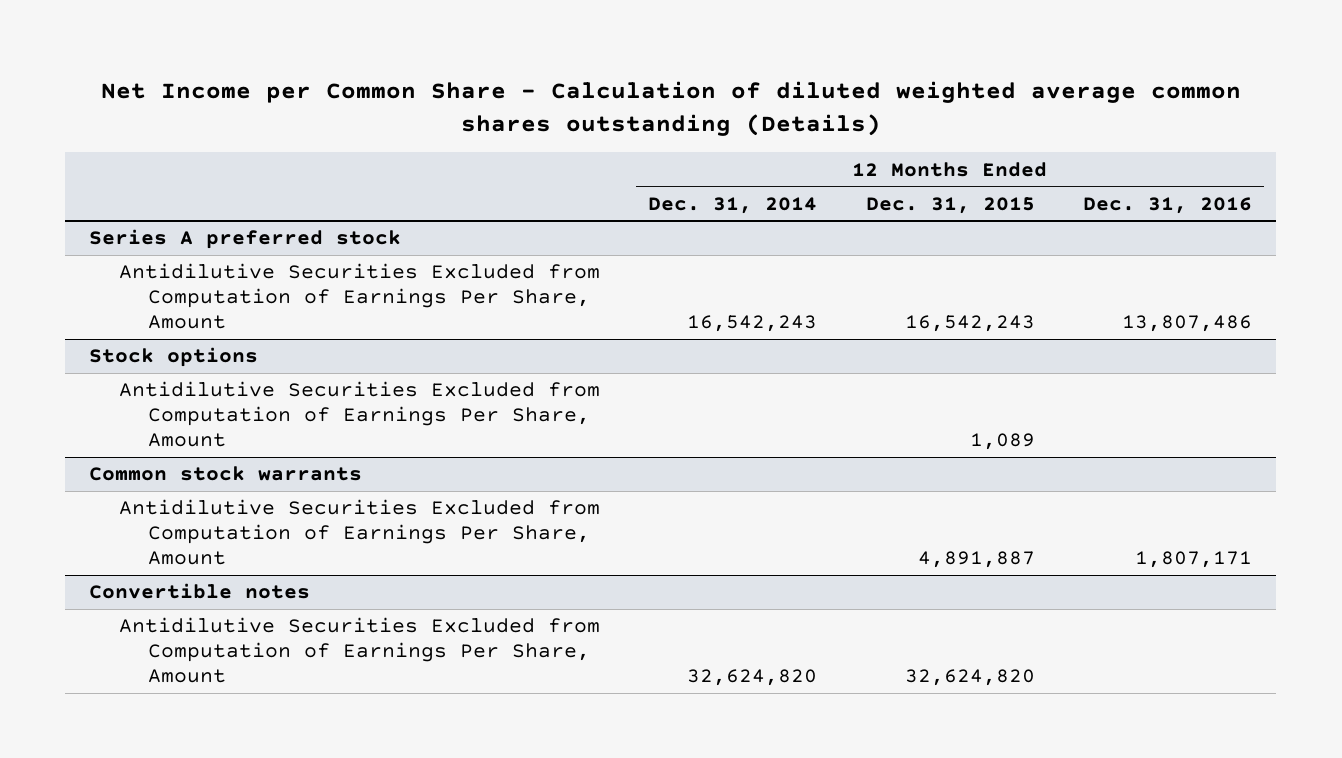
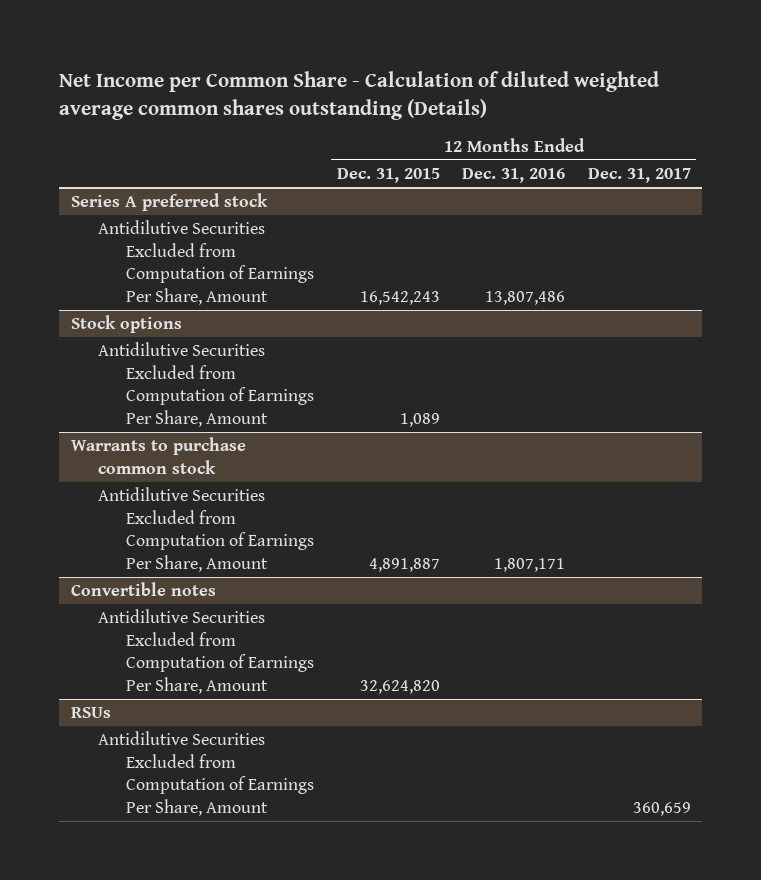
[648,196,818,214] Dec. 31, 2014 -> none
none -> [587,168,691,184] Dec. 31, 2017
[89,466,363,482] Common stock warrants -> [70,437,246,474] Warrants to purchase common stock
none -> [70,707,111,719] RSUs
none -> [98,731,315,817] Antidilutive Securities Excluded from Computation of Earnings Per Share, Amount

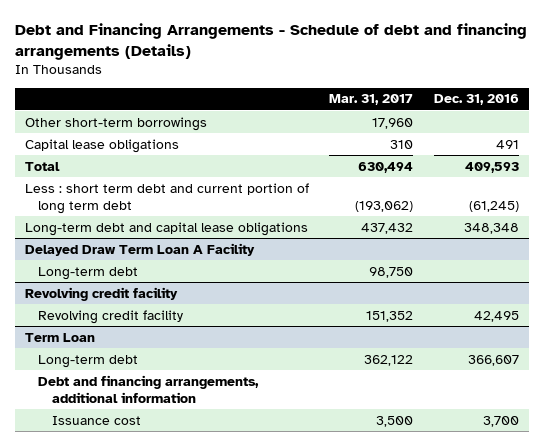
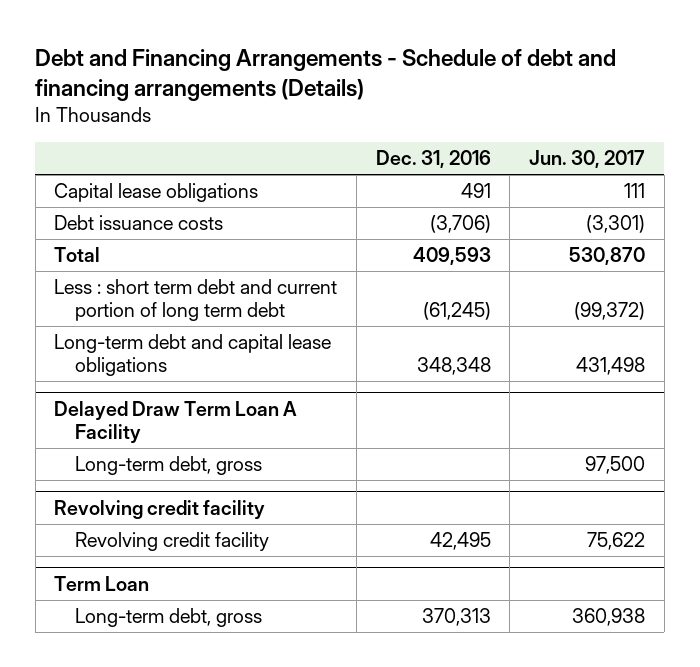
[329,94,414,106] Mar. 31, 2017 -> none
none -> [529,149,646,168] Jun. 30, 2017
[24,116,207,131] Other short-term borrowings -> none
none -> [54,215,224,231] Debt issuance costs
[38,266,139,280] Long-term debt -> [75,456,263,476] Long-term debt, gross
[38,374,260,403] Debt and financing arrangements, additional information -> none
[52,415,142,425] Issuance cost -> none
[38,354,139,368] Long-term debt -> [75,608,263,628] Long-term debt, gross
[467,354,519,366] 366,607 -> [421,608,491,627] 370,313

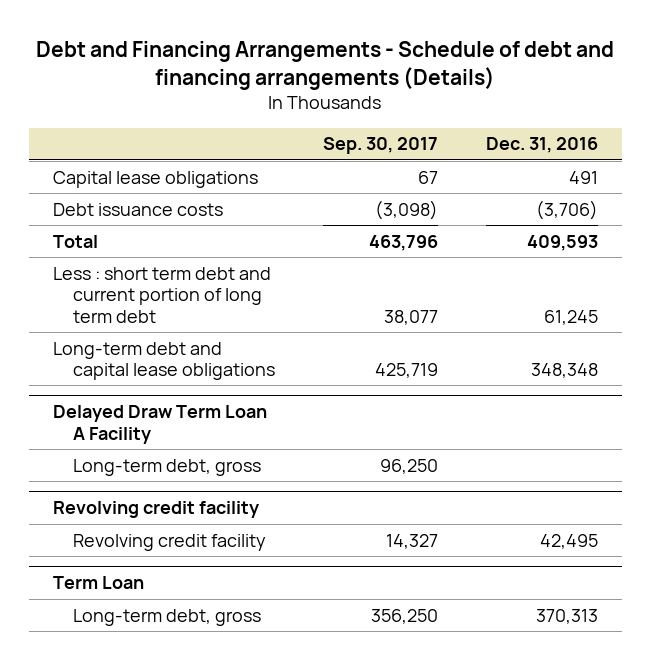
[529,149,646,168] Jun. 30, 2017 -> none
none -> [323,137,439,155] Sep. 30, 2017
[422,302,491,321] (61,245) -> [544,309,599,325] 61,245

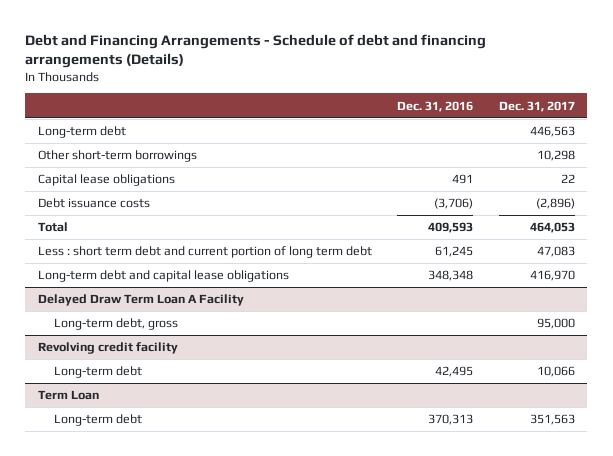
[323,137,439,155] Sep. 30, 2017 -> none
none -> [498,100,575,112] Dec. 31, 2017
none -> [37,126,126,139] Long-term debt
none -> [37,150,197,163] Other short-term borrowings
[73,533,267,551] Revolving credit facility -> [54,366,143,379] Long-term debt
[73,608,262,626] Long-term debt, gross -> [54,414,143,427] Long-term debt

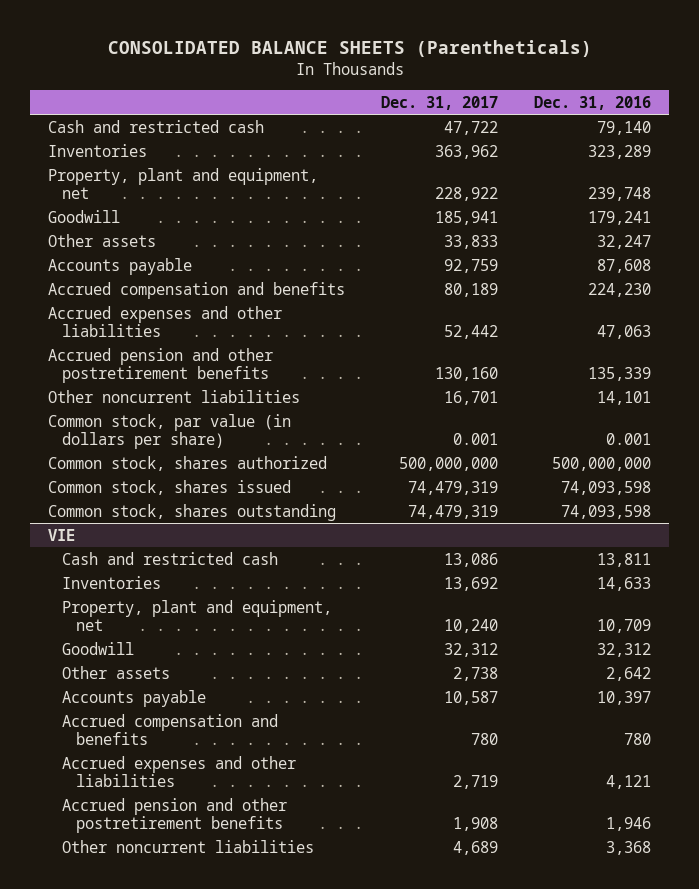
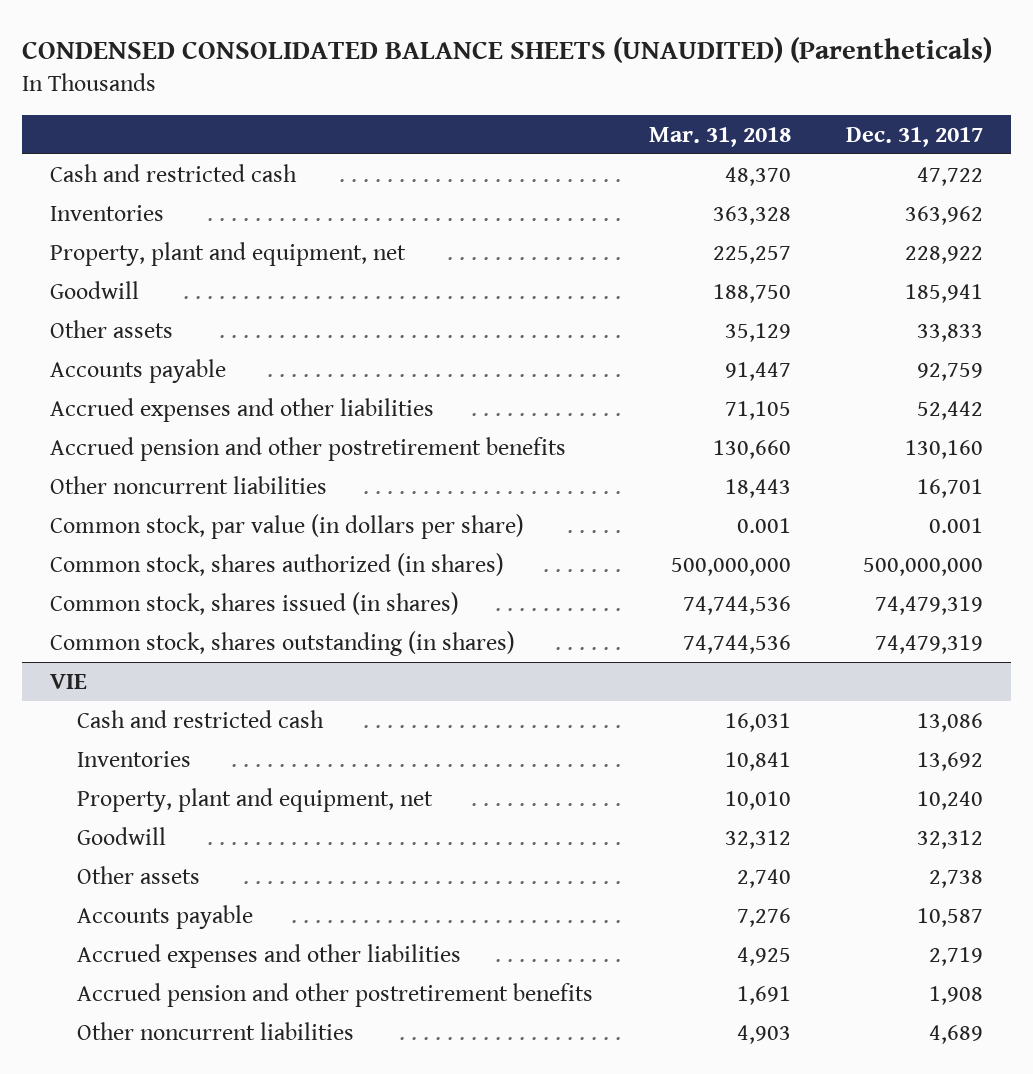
[107,40,592,58] CONSOLIDATED BALANCE SHEETS (Parentheticals) -> [21,36,992,63] CONDENSED CONSOLIDATED BALANCE SHEETS (UNAUDITED) (Parentheticals)
[534,95,652,110] Dec. 31, 2016 -> none
none -> [648,126,791,147] Mar. 31, 2018
[48,281,346,299] Accrued compensation and benefits -> none
[48,455,328,471] Common stock, shares authorized -> [49,552,504,576] Common stock, shares authorized (in shares)
[48,479,292,495] Common stock, shares issued -> [49,591,459,615] Common stock, shares issued (in shares)
[48,503,337,521] Common stock, shares outstanding -> [49,630,515,656] Common stock, shares outstanding (in shares)
[62,713,279,745] Accrued compensation and benefits -> none

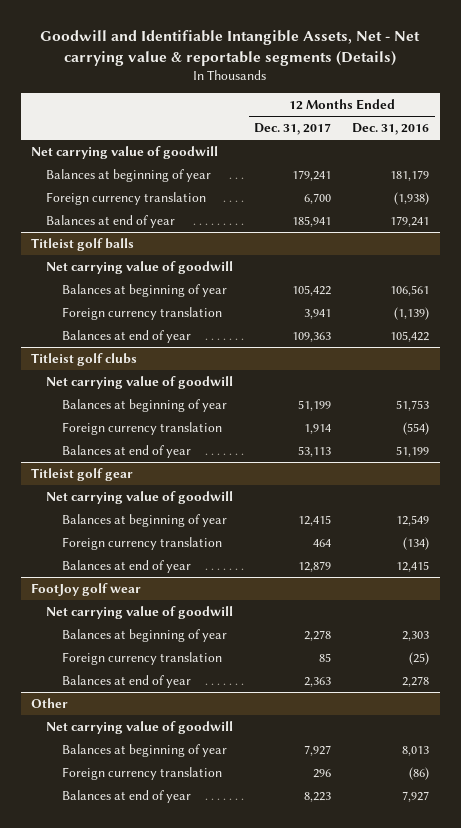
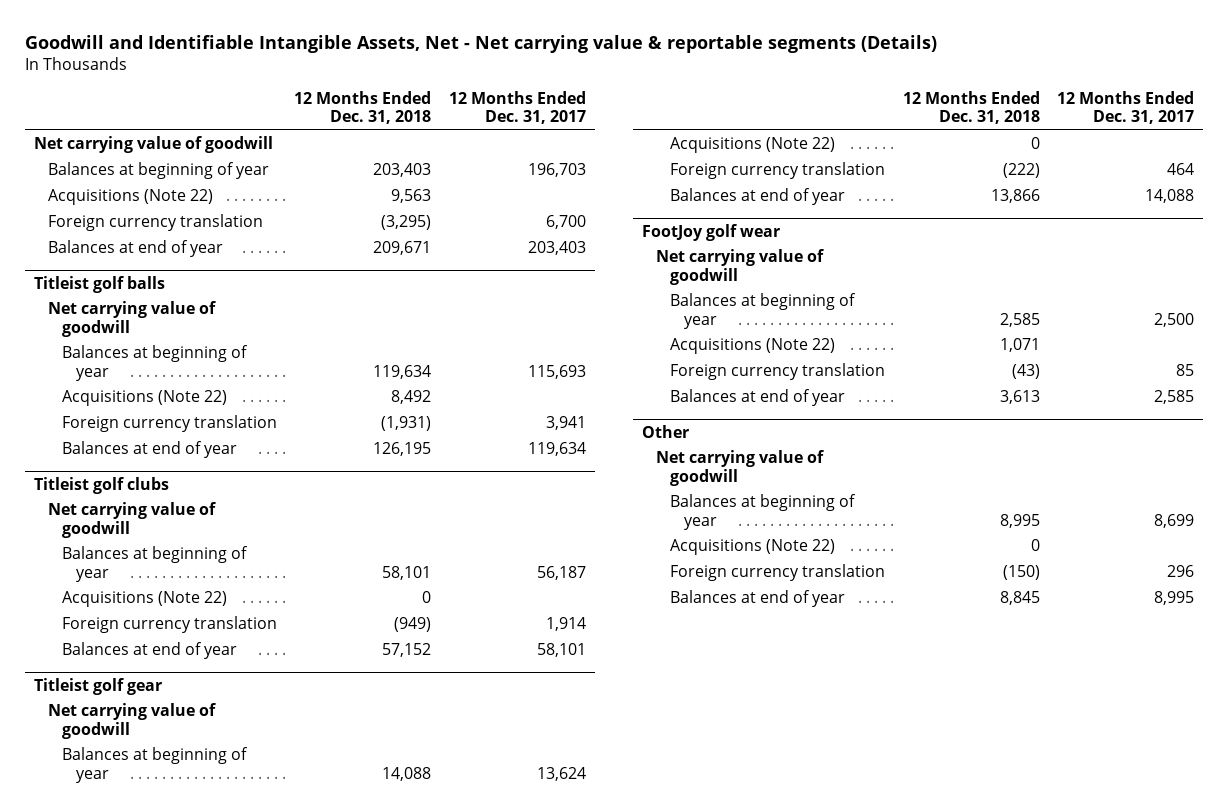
[352,122,430,135] Dec. 31, 2016 -> none
none -> [294,90,432,125] 12 Months Ended Dec. 31, 2018
[292,169,332,181] 179,241 -> [528,163,587,178] 196,703
none -> [47,189,213,206] Acquisitions (Note 22)
[292,215,332,227] 185,941 -> [528,241,587,256] 203,403
[292,284,332,296] 105,422 -> [528,365,587,380] 115,693
none -> [61,390,227,407] Acquisitions (Note 22)
[292,331,332,342] 109,363 -> [528,442,587,457] 119,634
[298,399,332,411] 51,199 -> [537,566,587,581] 56,187
none -> [61,591,227,608] Acquisitions (Note 22)
[298,445,332,457] 53,113 -> [537,643,587,658] 58,101
[298,514,332,526] 12,415 -> [537,767,587,782] 13,624
none -> [670,137,836,154] Acquisitions (Note 22)
[298,560,332,572] 12,879 -> [1145,189,1195,204] 14,088
[304,629,332,641] 2,278 -> [1154,313,1195,328] 2,500
none -> [670,338,836,355] Acquisitions (Note 22)
[304,676,332,687] 2,363 -> [1154,390,1195,405] 2,585
[304,744,332,756] 7,927 -> [1154,514,1195,529] 8,699
none -> [670,539,836,556] Acquisitions (Note 22)
[304,791,332,802] 8,223 -> [1154,591,1195,606] 8,995

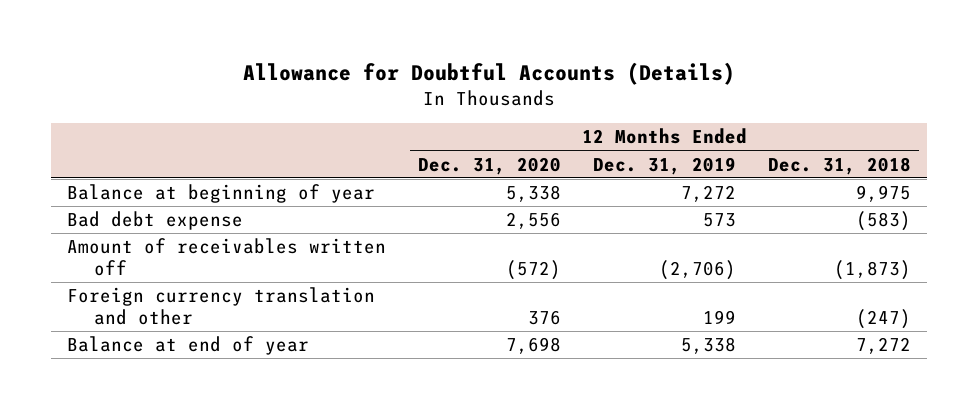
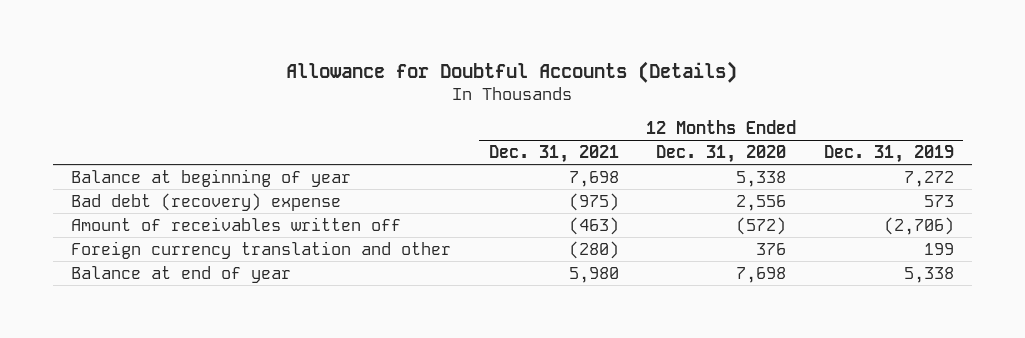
[768,156,912,175] Dec. 31, 2018 -> none
none -> [488,145,619,164] Dec. 31, 2021
[67,211,244,231] Bad debt expense -> [71,192,342,211] Bad debt (recovery) expense

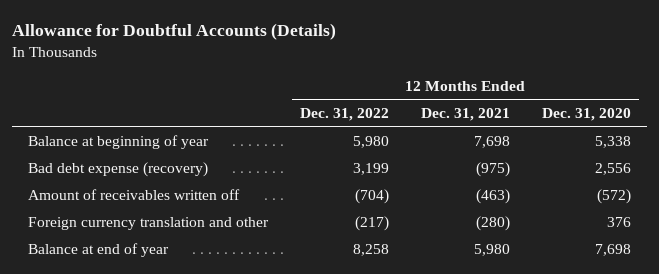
[823,145,954,164] Dec. 31, 2019 -> none
none -> [300,107,390,121] Dec. 31, 2022
[71,192,342,211] Bad debt (recovery) expense -> [28,161,209,177] Bad debt expense (recovery)

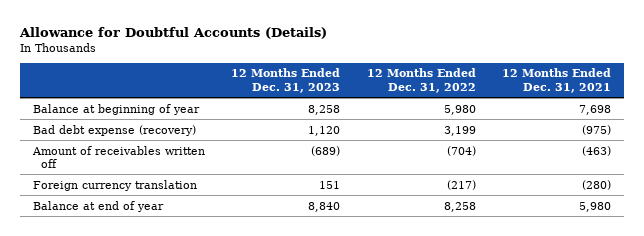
[541,107,631,121] Dec. 31, 2020 -> none
none -> [231,68,341,93] 12 Months Ended Dec. 31, 2023
[28,216,270,230] Foreign currency translation and other -> [33,179,198,191] Foreign currency translation

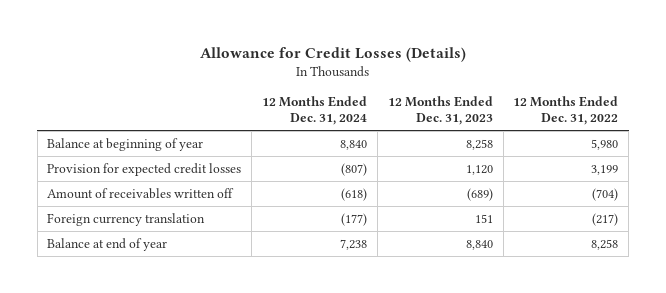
[18,26,327,39] Allowance for Doubtful Accounts (Details) -> [199,46,466,62] Allowance for Credit Losses (Details)
[501,68,611,93] 12 Months Ended Dec. 31, 2021 -> none
none -> [262,96,368,126] 12 Months Ended Dec. 31, 2024
[33,124,197,136] Bad debt expense (recovery) -> [47,162,242,176] Provision for expected credit losses

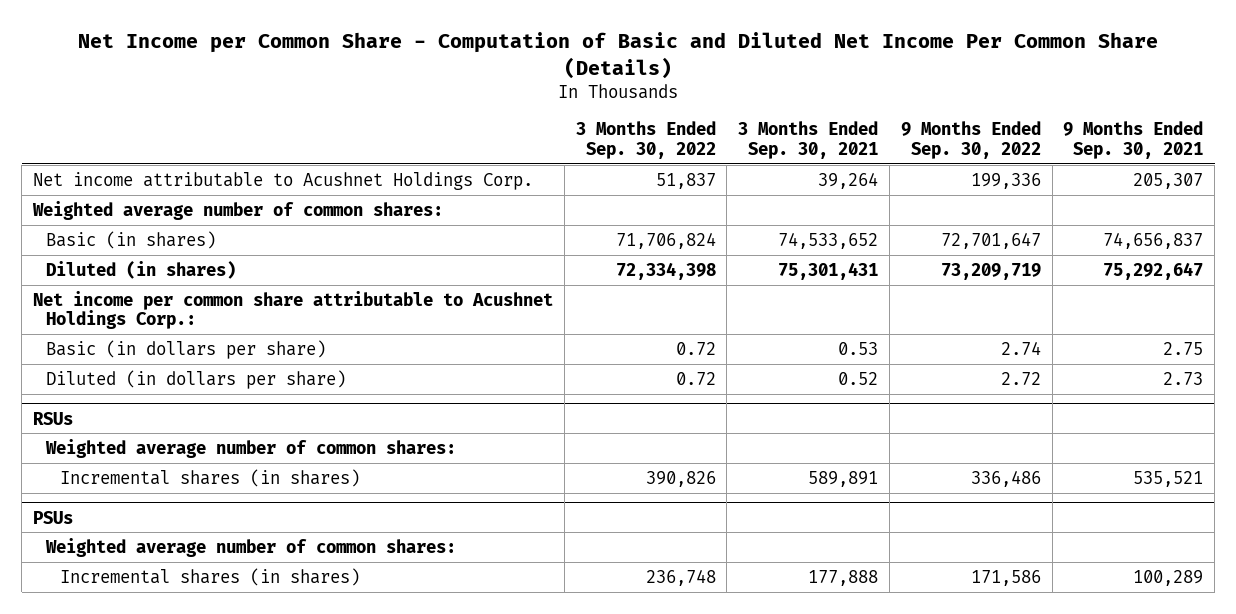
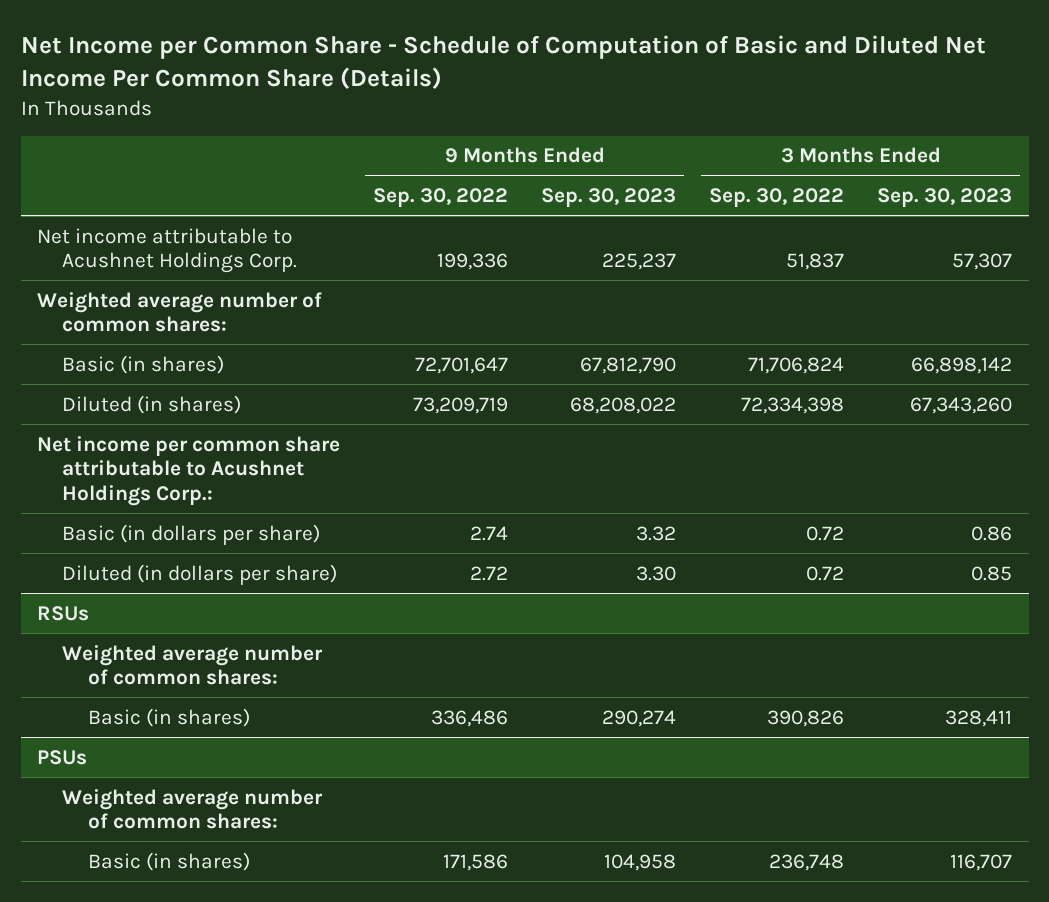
[78,32,1159,79] Net Income per Common Share - Computation of Basic and Diluted Net Income Per Common Share (Details) -> [20,35,986,90] Net Income per Common Share - Schedule of Computation of Basic and Diluted Net Income Per Common Share (Details)
[738,121,879,159] 3 Months Ended Sep. 30, 2021 -> none
[1063,121,1204,159] 9 Months Ended Sep. 30, 2021 -> none
none -> [541,188,677,208] Sep. 30, 2023
none -> [877,188,1013,208] Sep. 30, 2023
[59,468,360,487] Incremental shares (in shares) -> [87,707,250,727] Basic (in shares)
[59,567,360,586] Incremental shares (in shares) -> [87,851,250,871] Basic (in shares)

